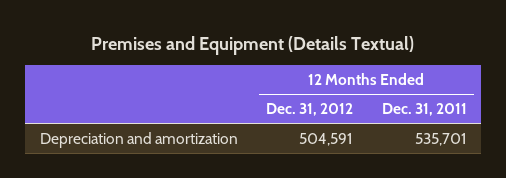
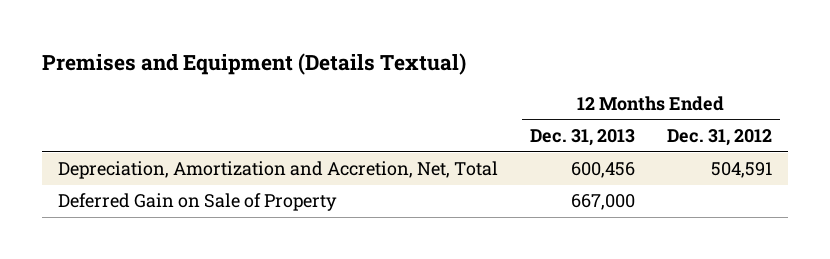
[381,103,467,117] Dec. 31, 2011 -> none
none -> [530,129,636,147] Dec. 31, 2013
[39,131,238,148] Depreciation and amortization -> [57,161,498,180] Depreciation, Amortization and Accretion, Net, Total
none -> [57,193,337,212] Deferred Gain on Sale of Property

